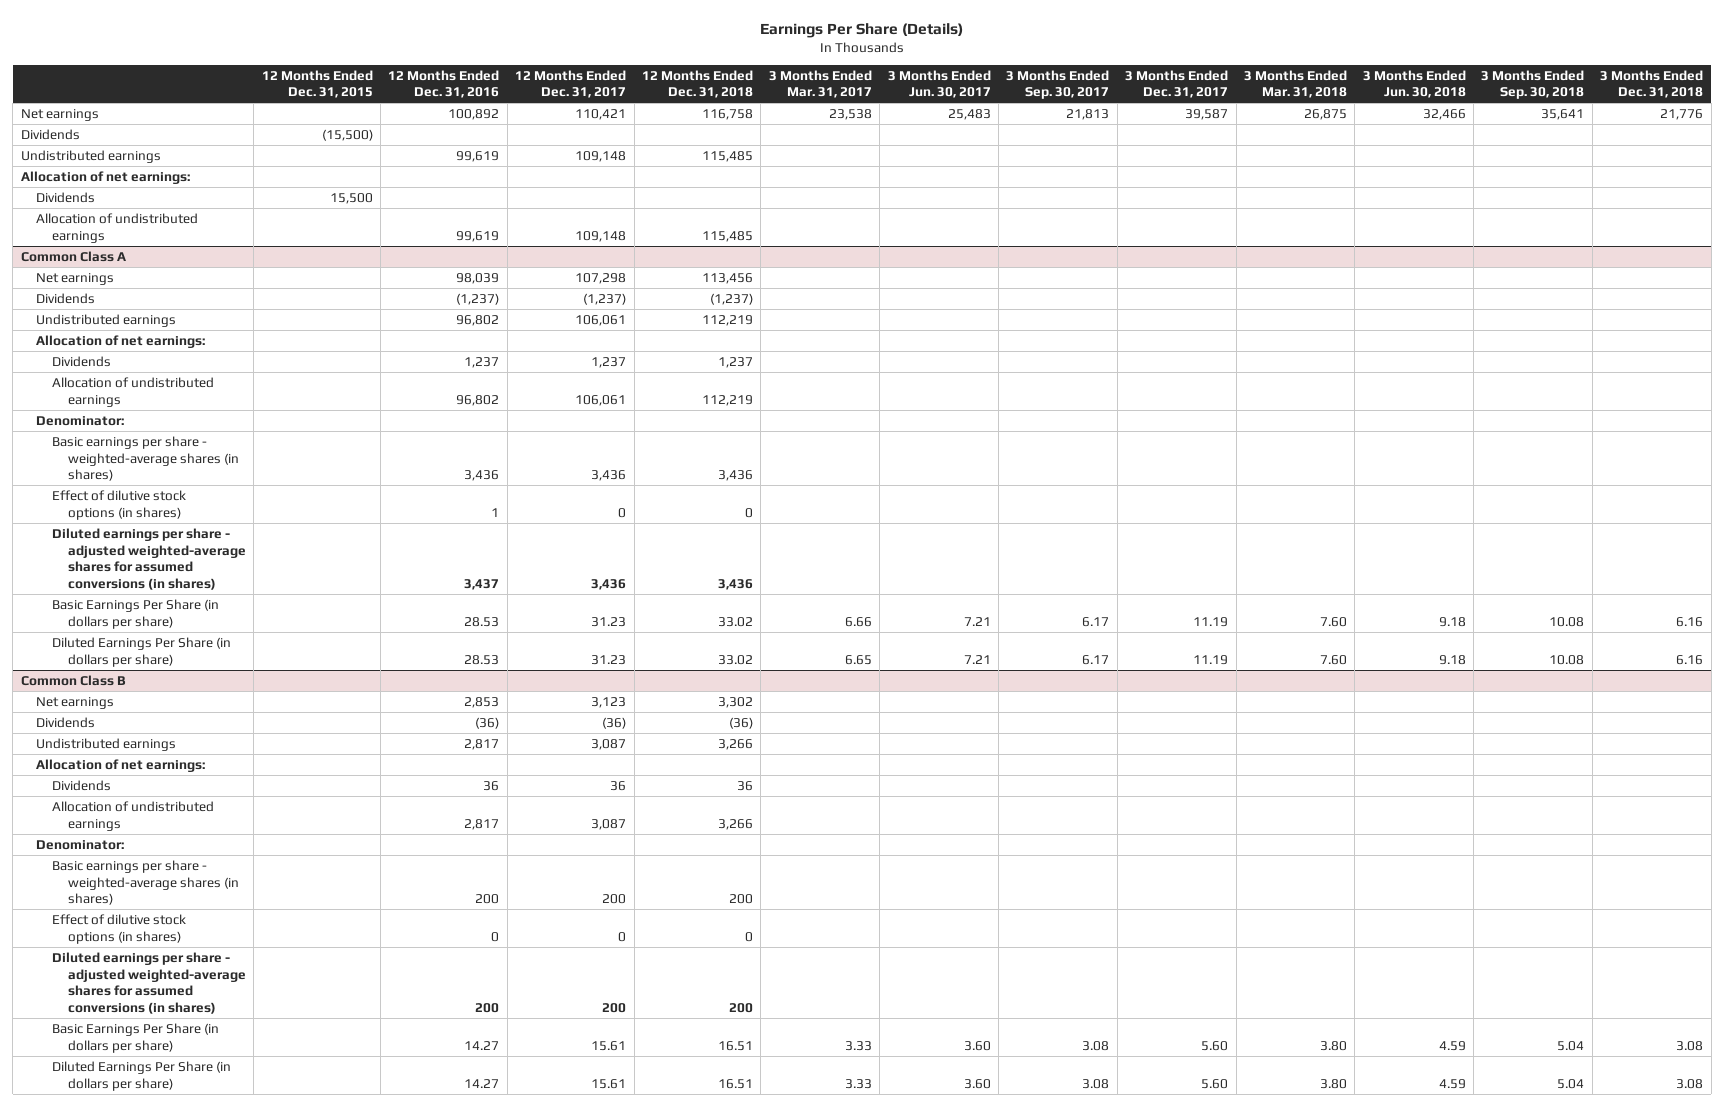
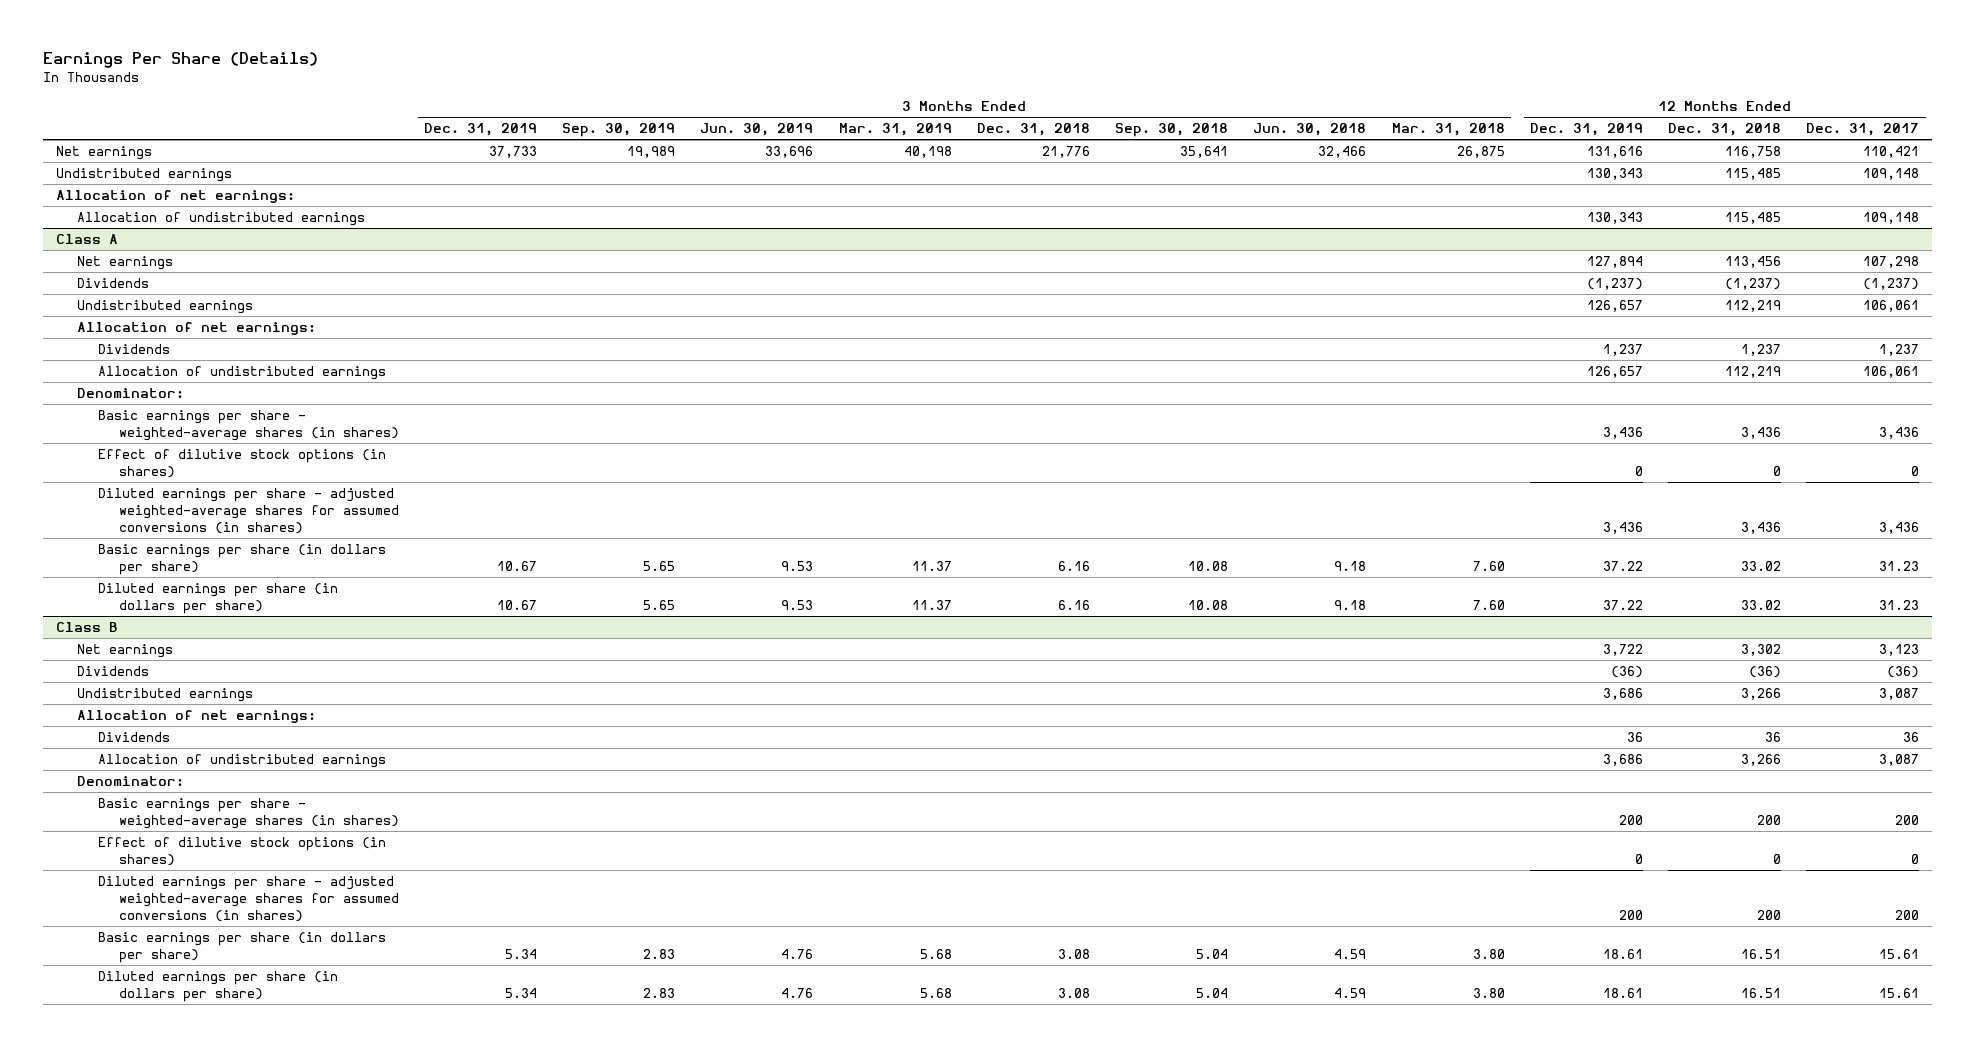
[261,69,373,99] 12 Months Ended Dec. 31, 2015 -> none
[388,69,500,99] 12 Months Ended Dec. 31, 2016 -> none
[768,69,872,99] 3 Months Ended Mar. 31, 2017 -> none
[887,69,991,99] 3 Months Ended Jun. 30, 2017 -> none
[1006,69,1110,100] 3 Months Ended Sep. 30, 2017 -> none
[1125,69,1229,99] 3 Months Ended Dec. 31, 2017 -> none
none -> [423,123,537,137] Dec. 31, 2019
none -> [562,123,676,138] Sep. 30, 2019
none -> [700,123,814,137] Jun. 30, 2019
none -> [838,123,952,137] Mar. 31, 2019
none -> [1529,123,1643,137] Dec. 31, 2019
[20,128,80,140] Dividends -> none
[36,191,96,203] Dividends -> none
[20,250,126,262] Common Class A -> [56,234,119,245] Class A
[52,598,220,629] Basic Earnings Per Share (in dollars per share) -> [97,544,386,576] Basic earnings per share (in dollars per share)
[52,636,232,667] Diluted Earnings Per Share (in dollars per share) -> [97,583,338,615] Diluted earnings per share (in dollars per share)
[20,674,126,686] Common Class B -> [56,622,119,633] Class B
[52,1022,220,1053] Basic Earnings Per Share (in dollars per share) -> [97,932,386,964] Basic earnings per share (in dollars per share)
[52,1060,232,1091] Diluted Earnings Per Share (in dollars per share) -> [97,971,338,1003] Diluted earnings per share (in dollars per share)

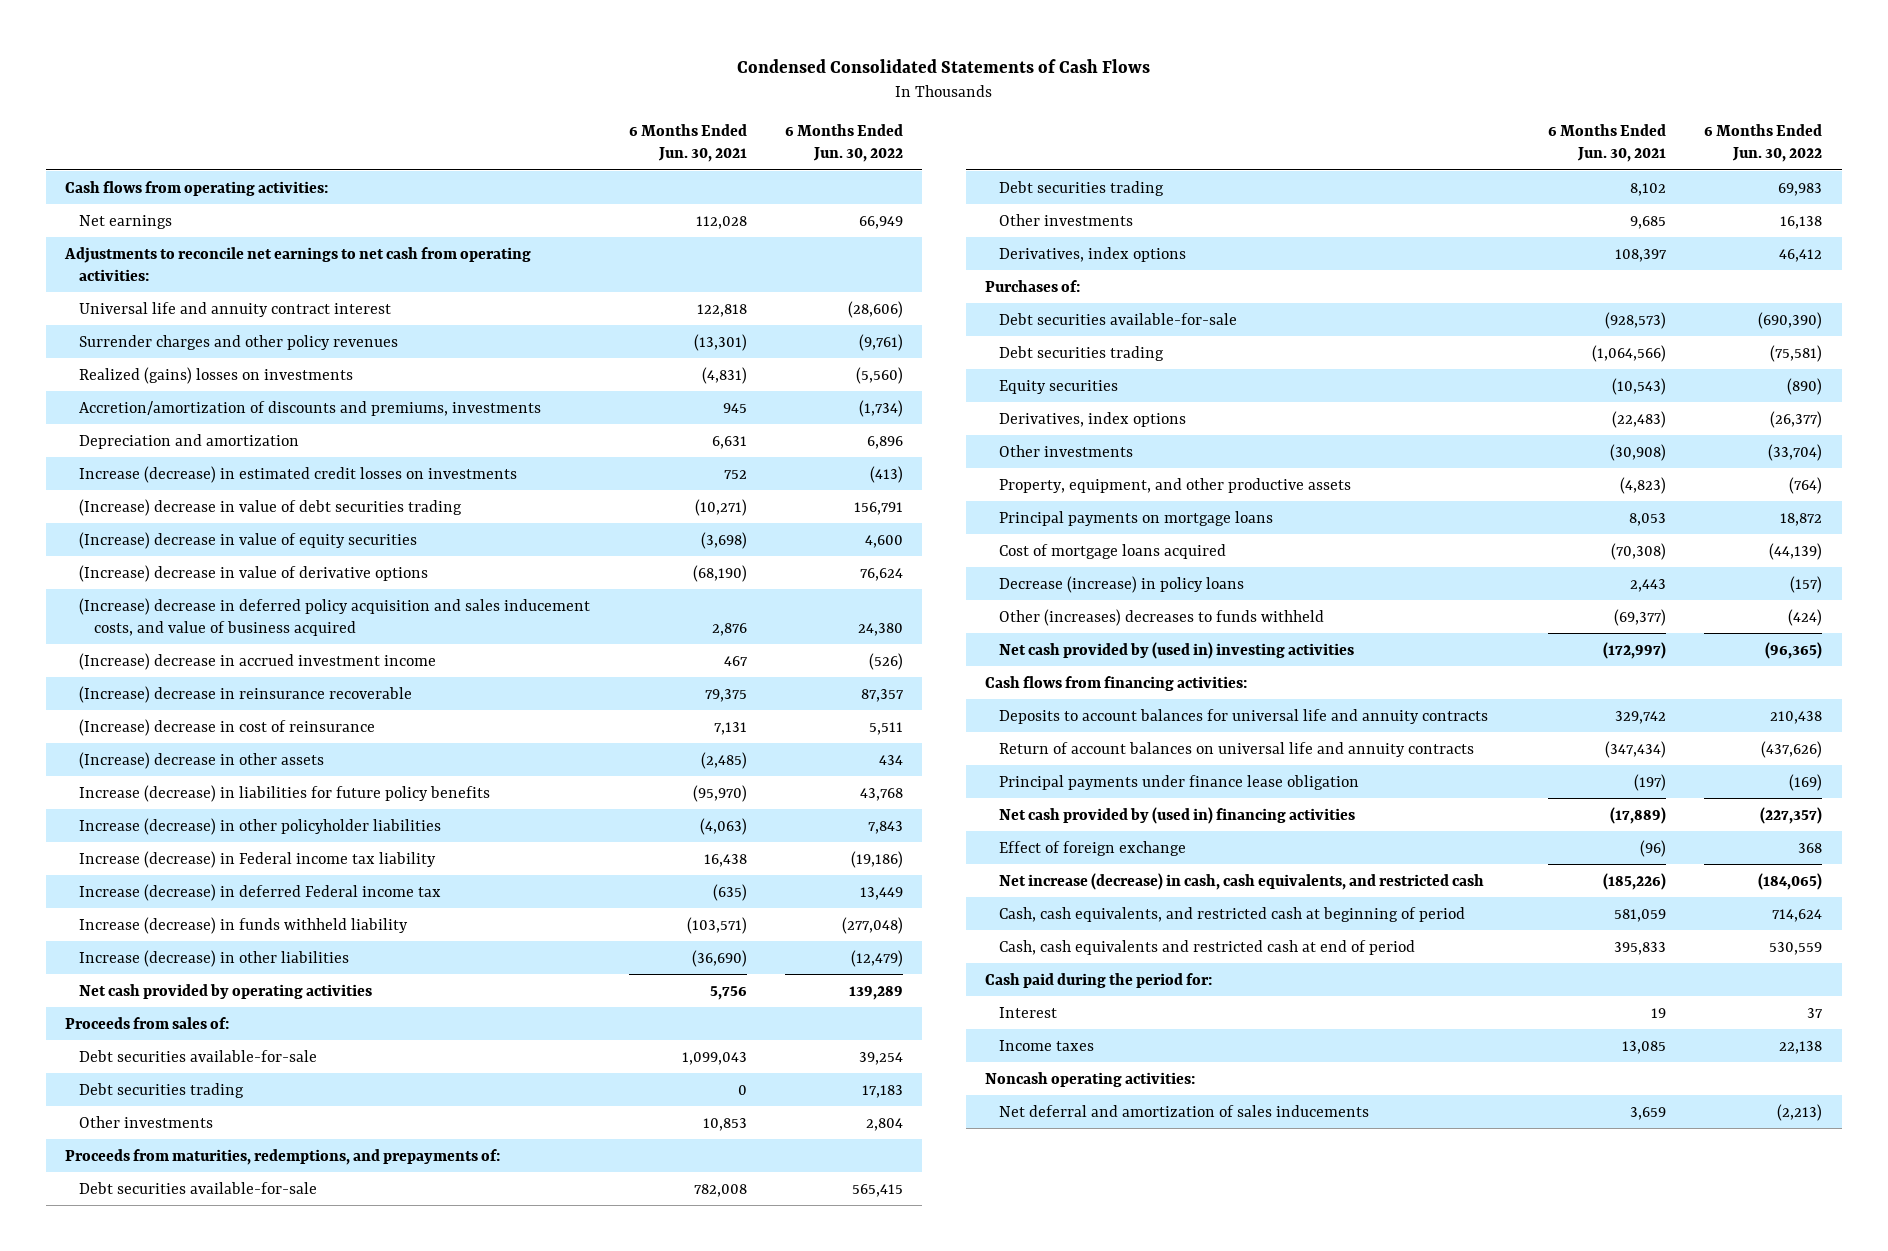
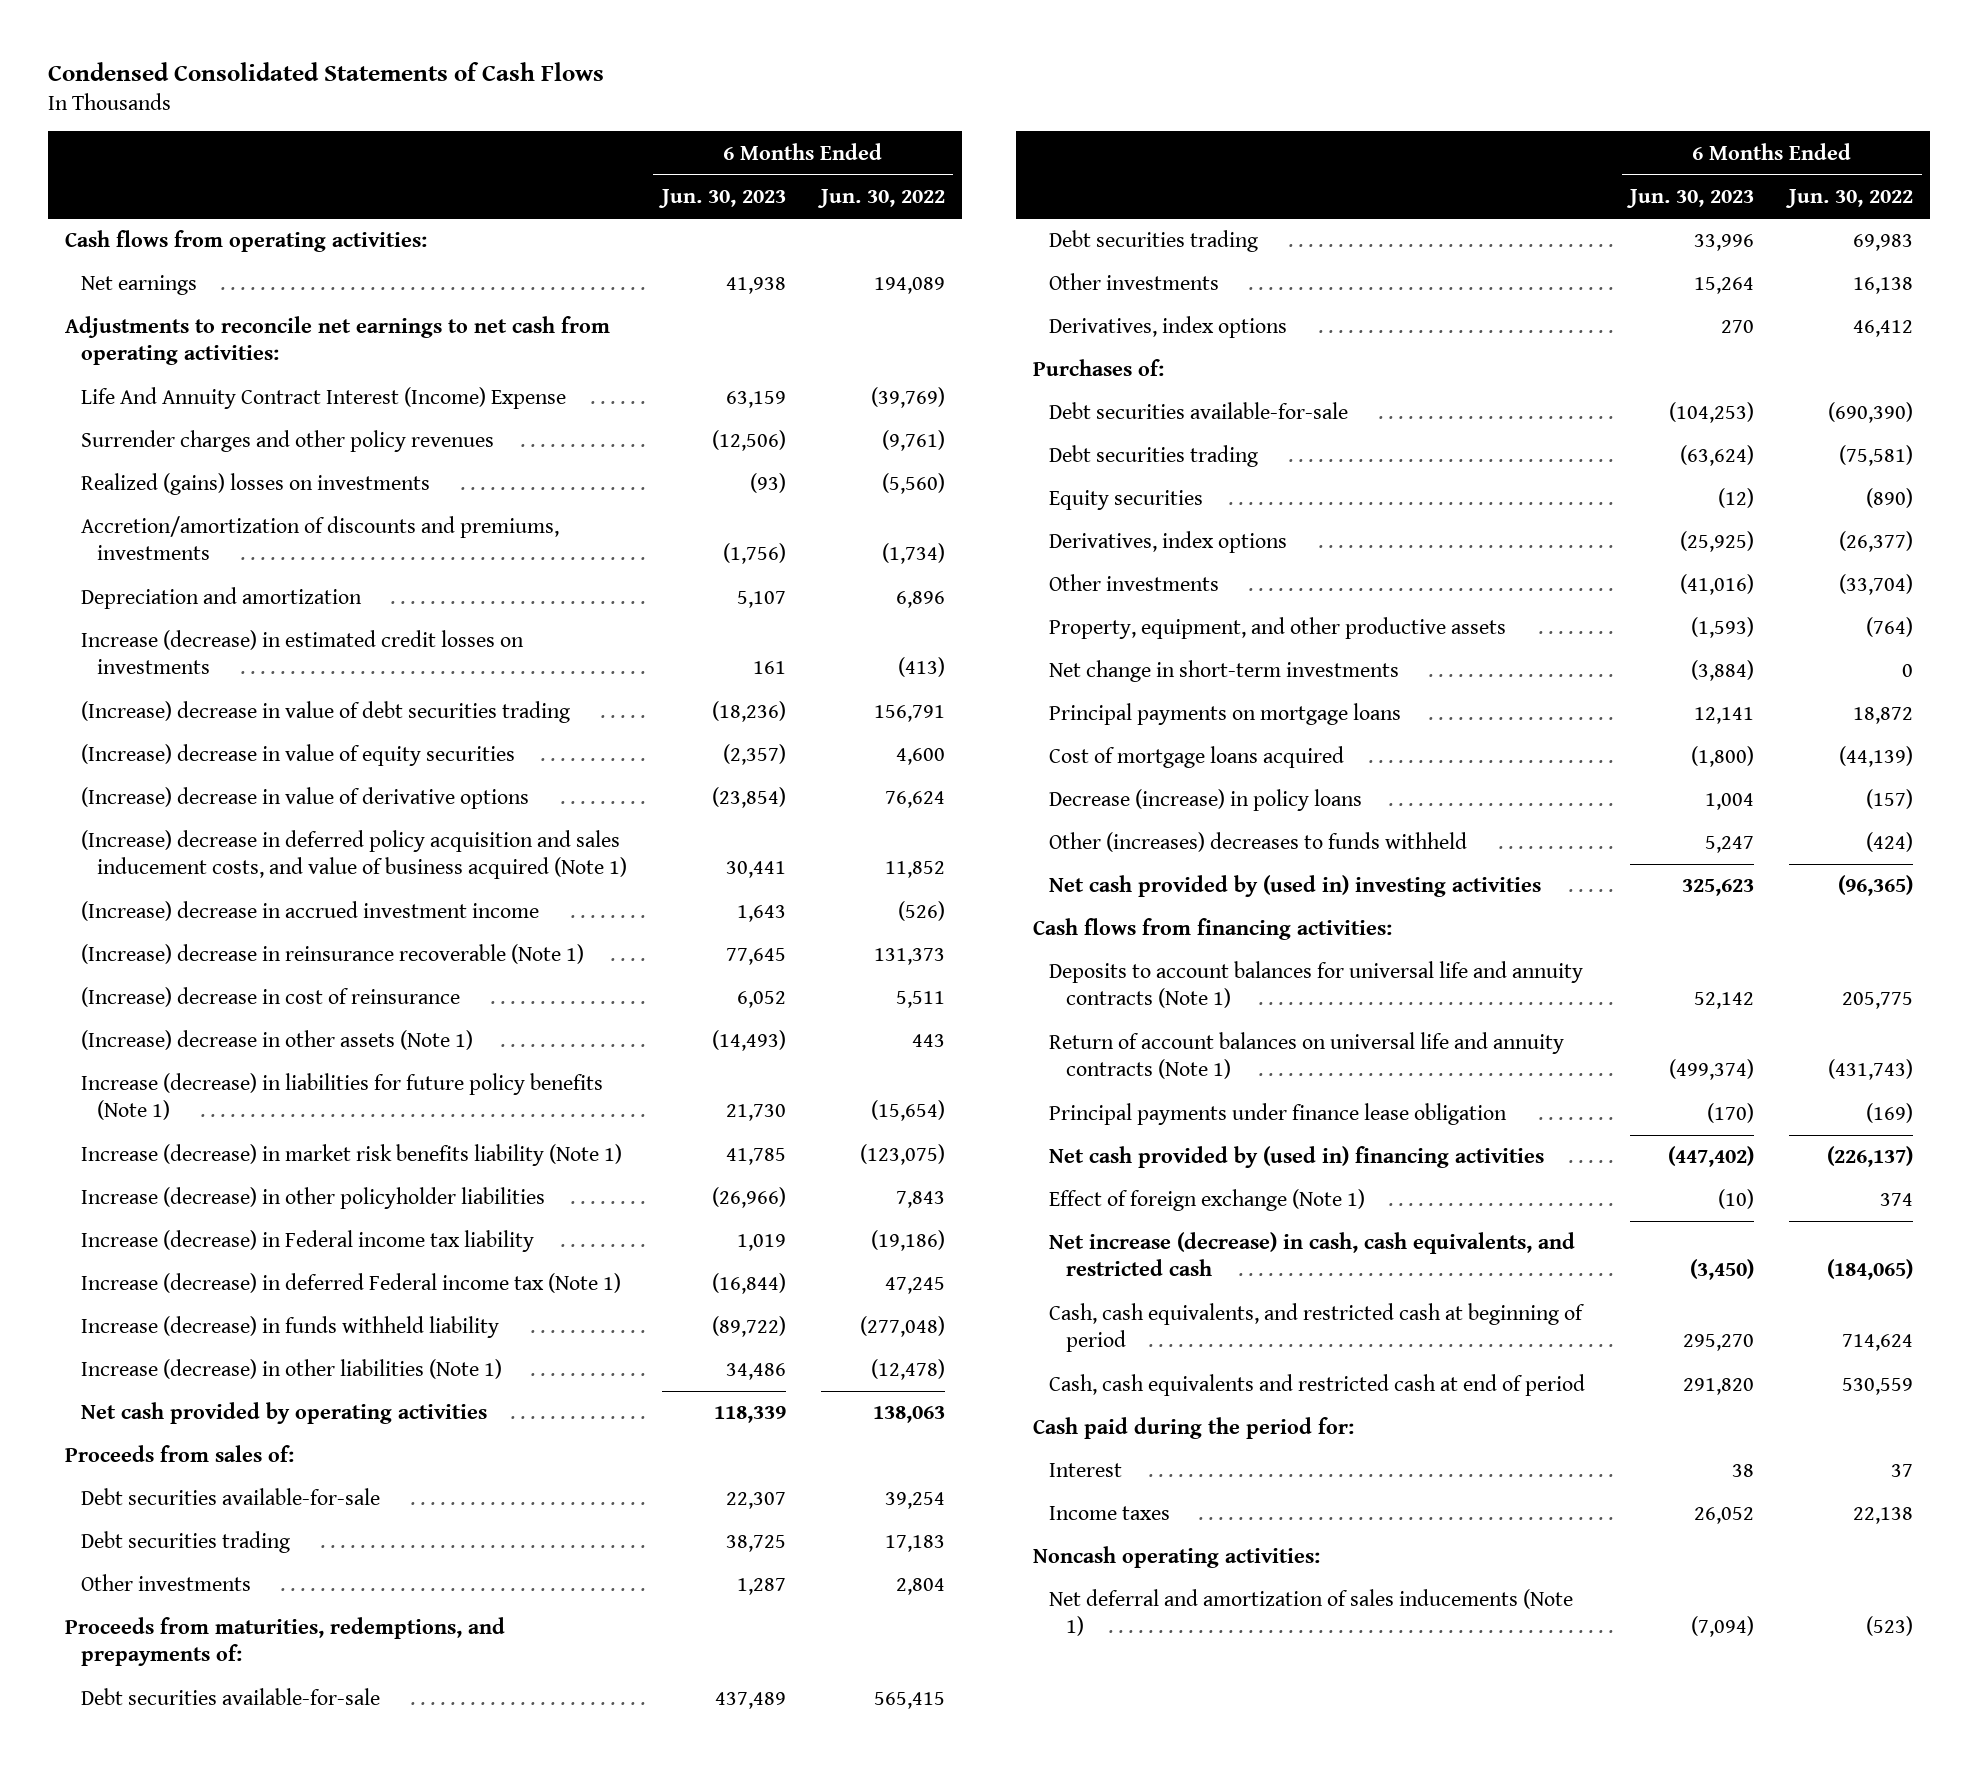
[628,123,747,163] 6 Months Ended Jun. 30, 2021 -> none
none -> [658,189,787,209] Jun. 30, 2023
[858,215,903,229] 66,949 -> [873,277,945,295] 194,089
[79,301,392,317] Universal life and annuity contract interest -> [81,387,567,410] Life And Annuity Contract Interest (Income) Expense
[847,300,903,318] (28,606) -> [870,387,945,409] (39,769)
[79,597,591,636] (Increase) decrease in deferred policy acquisition and sales inducement costs, and value of business acquired -> [81,830,628,880] (Increase) decrease in deferred policy acquisition and sales inducement costs, and value of business acquired (Note 1)
[857,622,903,636] 24,380 -> [884,861,945,879] 11,852
[79,685,413,703] (Increase) decrease in reinsurance recoverable -> [81,944,585,965] (Increase) decrease in reinsurance recoverable (Note 1)
[860,688,904,702] 87,357 -> [873,948,945,966] 131,373
[79,751,325,769] (Increase) decrease in other assets -> [81,1030,474,1051] (Increase) decrease in other assets (Note 1)
[878,754,903,765] 434 -> [911,1034,945,1048] 443
[79,784,491,802] Increase (decrease) in liabilities for future policy benefits -> [81,1073,604,1121] Increase (decrease) in liabilities for future policy benefits (Note 1)
[859,787,903,801] 43,768 -> [870,1100,945,1122] (15,654)
none -> [81,1144,623,1167] Increase (decrease) in market risk benefits liability (Note 1)
[79,883,442,901] Increase (decrease) in deferred Federal income tax -> [81,1273,622,1294] Increase (decrease) in deferred Federal income tax (Note 1)
[859,886,903,900] 13,449 -> [884,1277,945,1295] 47,245
[79,949,350,967] Increase (decrease) in other liabilities -> [81,1359,503,1380] Increase (decrease) in other liabilities (Note 1)
[850,949,903,967] (12,479) -> [870,1359,945,1381] (12,478)
[848,985,903,1000] 139,289 -> [872,1406,945,1424] 138,063
none -> [1049,660,1400,683] Net change in short-term investments
[998,708,1488,724] Deposits to account balances for universal life and annuity contracts -> [1049,961,1584,1009] Deposits to account balances for universal life and annuity contracts (Note 1)
[1770,710,1823,724] 210,438 -> [1841,992,1913,1010] 205,775
[998,741,1474,757] Return of account balances on universal life and annuity contracts -> [1049,1032,1565,1080] Return of account balances on universal life and annuity contracts (Note 1)
[1761,740,1823,758] (437,626) -> [1827,1059,1913,1081] (431,743)
[1760,806,1823,824] (227,357) -> [1826,1146,1913,1168] (226,137)
[998,840,1186,856] Effect of foreign exchange -> [1049,1189,1366,1212] Effect of foreign exchange (Note 1)
[1798,842,1823,853] 368 -> [1879,1193,1913,1207] 374
[998,1104,1369,1117] Net deferral and amortization of sales inducements -> [1049,1589,1574,1637] Net deferral and amortization of sales inducements (Note 1)
[1777,1103,1823,1121] (2,213) -> [1865,1616,1913,1637] (523)

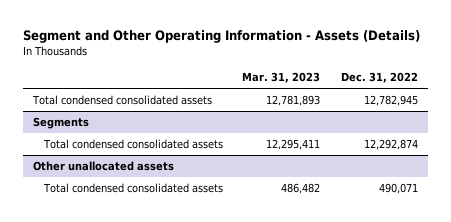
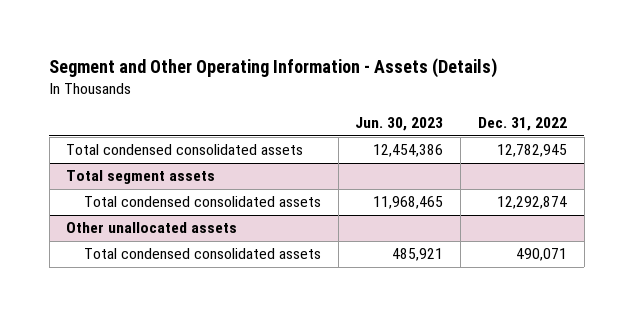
[242,72,321,84] Mar. 31, 2023 -> none
none -> [355,117,444,132] Jun. 30, 2023
[33,117,90,130] Segments -> [66,170,216,185] Total segment assets

